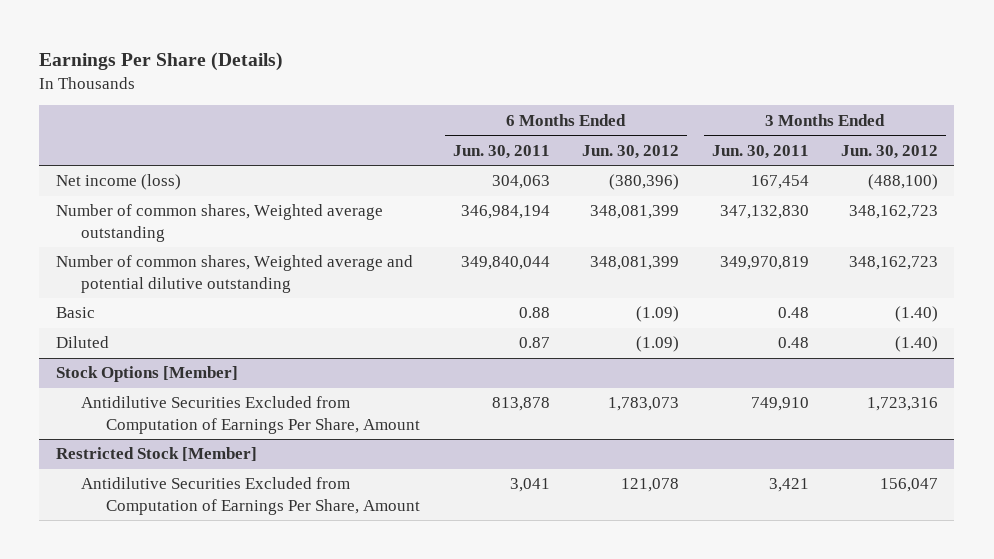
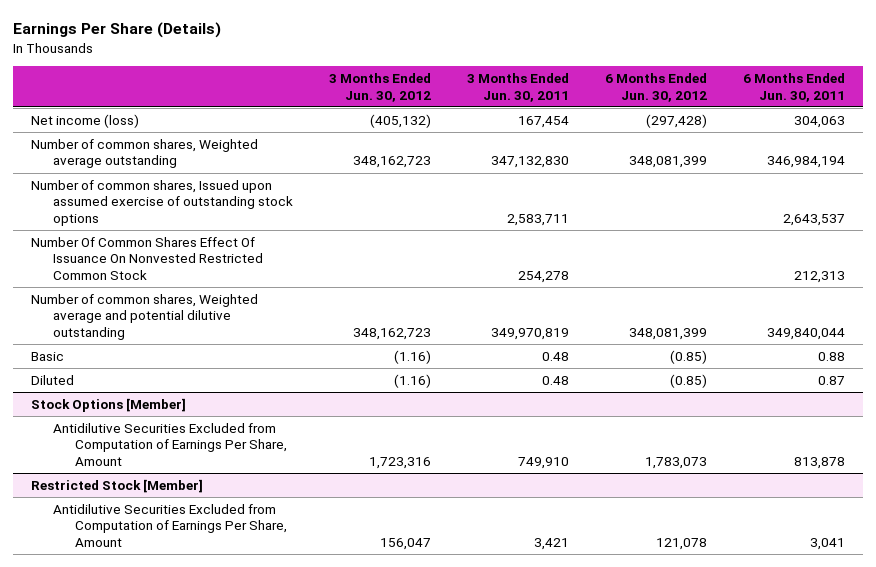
[609,174,680,191] (380,396) -> [645,113,707,128] (297,428)
[867,174,938,191] (488,100) -> [369,113,431,128] (405,132)
none -> [30,179,293,226] Number of common shares, Issued upon assumed exercise of outstanding stock options
none -> [30,236,263,280] Number Of Common Shares Effect Of Issuance On Nonvested Restricted Common Stock
[636,306,680,323] (1.09) -> [669,349,707,364] (0.85)
[894,306,938,323] (1.40) -> [393,349,431,364] (1.16)
[636,336,680,353] (1.09) -> [669,373,707,388] (0.85)
[894,336,938,353] (1.40) -> [393,373,431,388] (1.16)

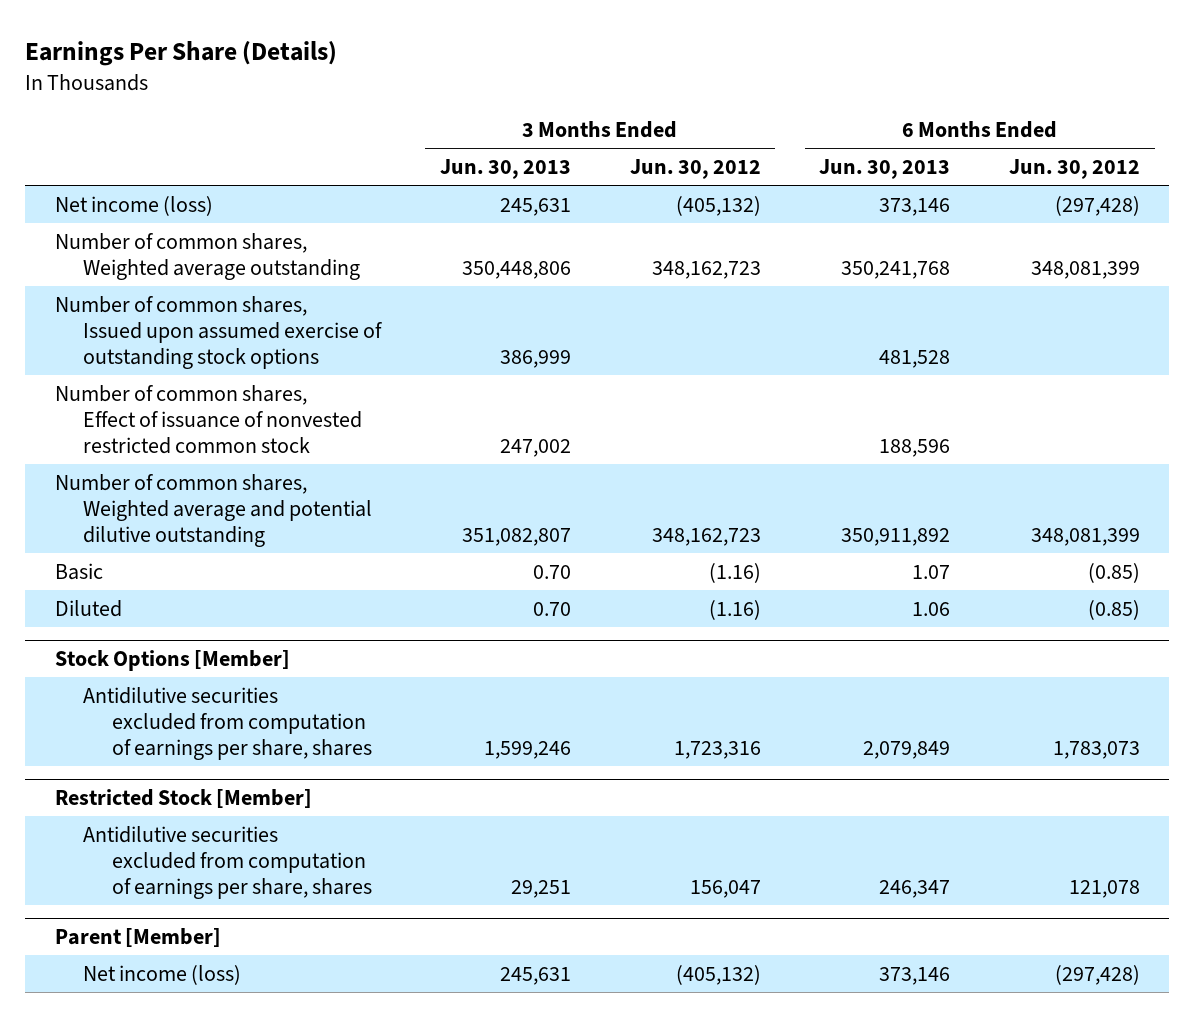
[466,73,569,102] 3 Months Ended Jun. 30, 2011 -> none
[742,73,845,102] 6 Months Ended Jun. 30, 2011 -> none
none -> [439,159,571,180] Jun. 30, 2013
none -> [819,159,951,180] Jun. 30, 2013
[30,236,263,280] Number Of Common Shares Effect Of Issuance On Nonvested Restricted Common Stock -> [54,384,363,454] Number of common shares, Effect of issuance of nonvested restricted common stock
[52,422,287,466] Antidilutive Securities Excluded from Computation of Earnings Per Share, Amount -> [83,686,372,760] Antidilutive securities excluded from computation of earnings per share, shares
[52,503,287,547] Antidilutive Securities Excluded from Computation of Earnings Per Share, Amount -> [83,825,372,899] Antidilutive securities excluded from computation of earnings per share, shares
none -> [54,927,221,947] Parent [Member]
none -> [83,964,242,985] Net income (loss)

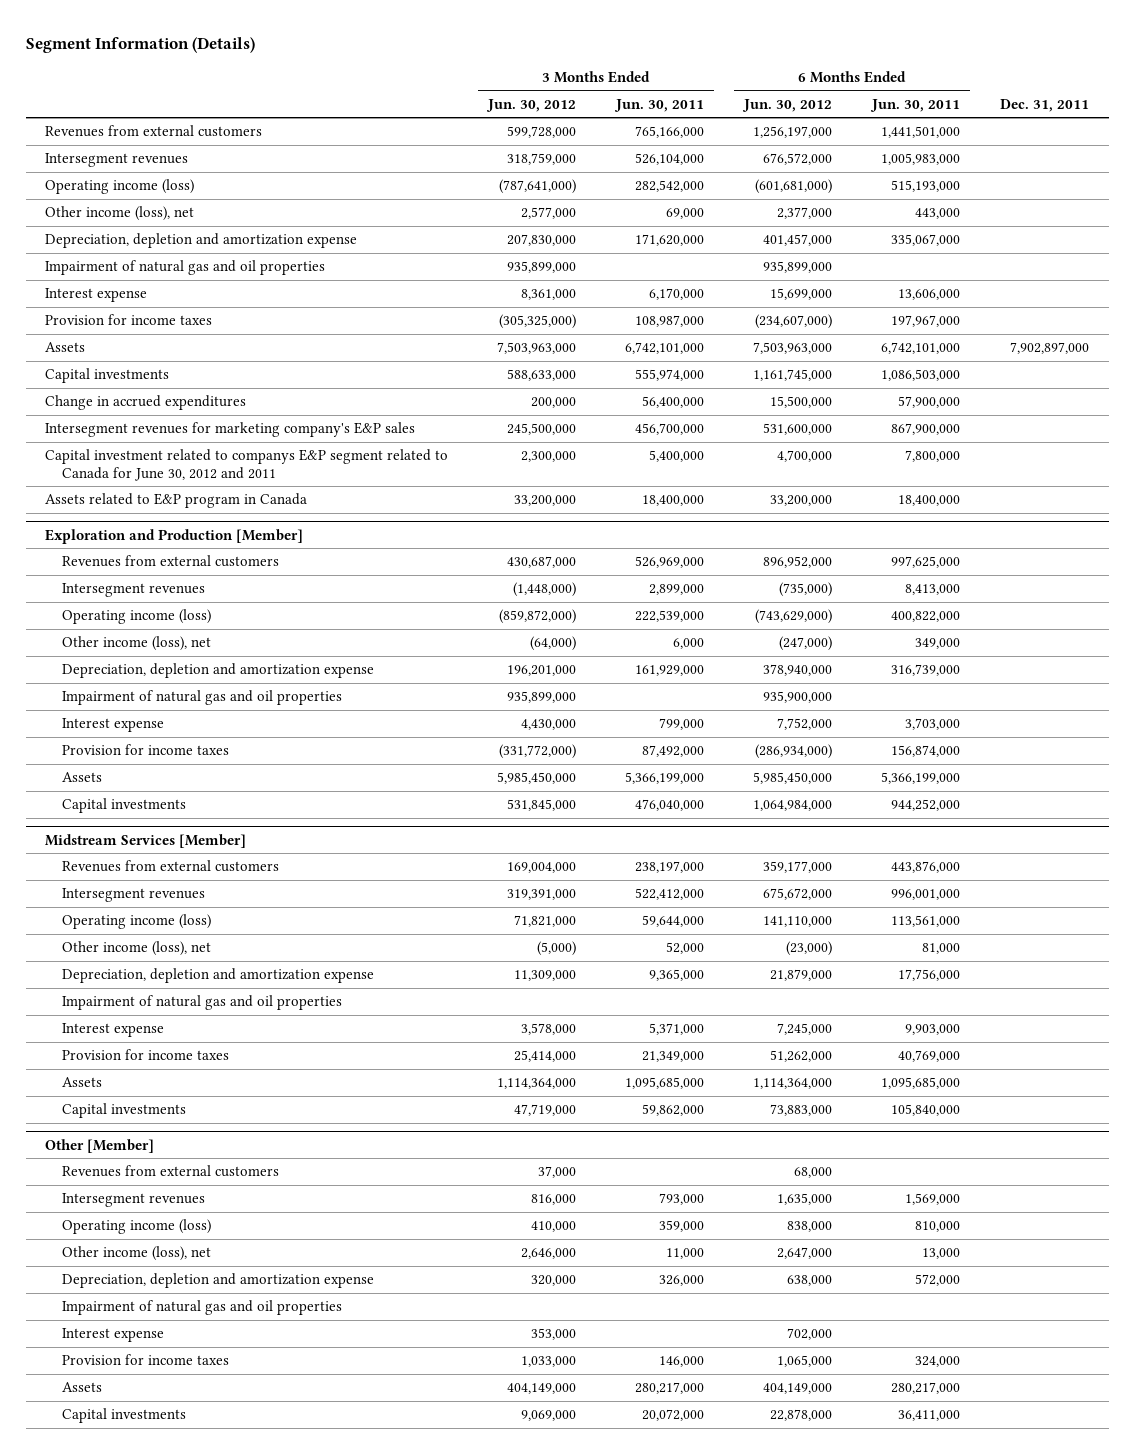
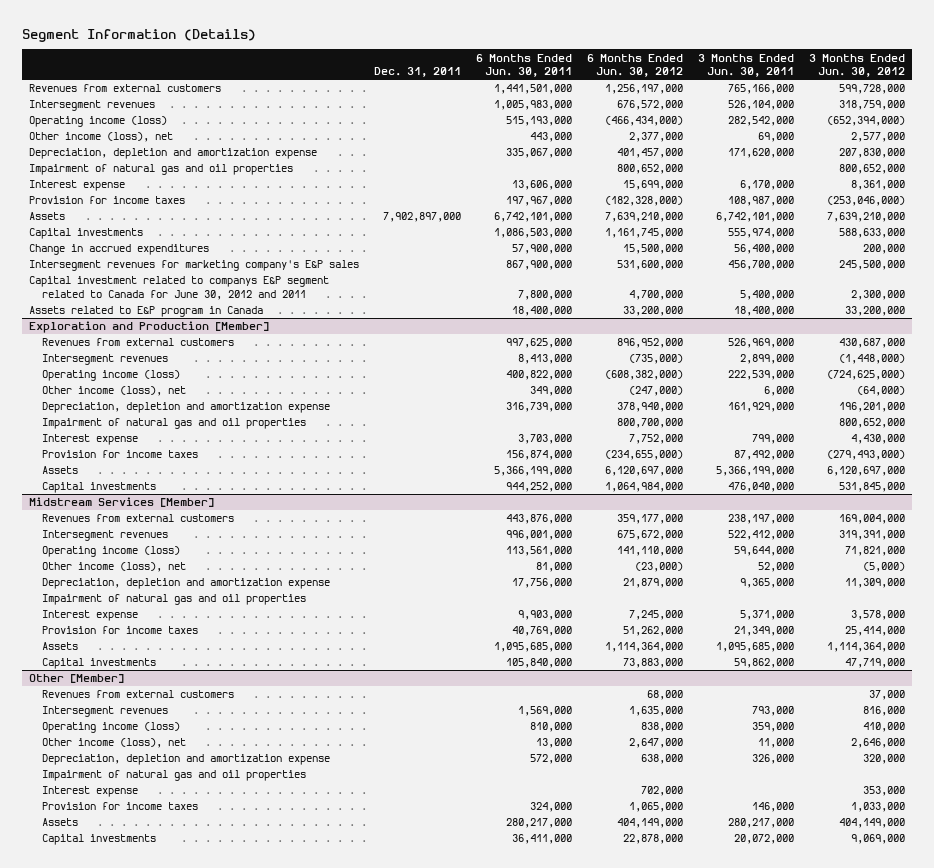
[499,179,577,195] (787,641,000) -> [826,116,905,127] (652,394,000)
[755,179,833,195] (601,681,000) -> [605,116,684,127] (466,434,000)
[507,261,577,274] 935,899,000 -> [838,164,905,175] 800,652,000
[763,261,833,274] 935,899,000 -> [617,164,684,175] 800,652,000
[499,314,577,330] (305,325,000) -> [826,196,905,207] (253,046,000)
[755,314,833,330] (234,607,000) -> [605,196,684,207] (182,328,000)
[497,342,577,355] 7,503,963,000 -> [826,212,905,223] 7,639,210,000
[753,342,833,355] 7,503,963,000 -> [605,212,684,223] 7,639,210,000
[499,609,577,625] (859,872,000) -> [826,370,905,381] (724,625,000)
[755,609,833,625] (743,629,000) -> [605,370,684,381] (608,382,000)
[507,691,577,704] 935,899,000 -> [838,418,905,429] 800,652,000
[763,691,833,704] 935,900,000 -> [617,418,684,429] 800,700,000
[499,744,577,760] (331,772,000) -> [826,450,905,461] (279,493,000)
[755,744,833,760] (286,934,000) -> [605,450,684,461] (234,655,000)
[497,772,577,785] 5,985,450,000 -> [826,466,905,477] 6,120,697,000
[753,772,833,785] 5,985,450,000 -> [605,466,684,477] 6,120,697,000

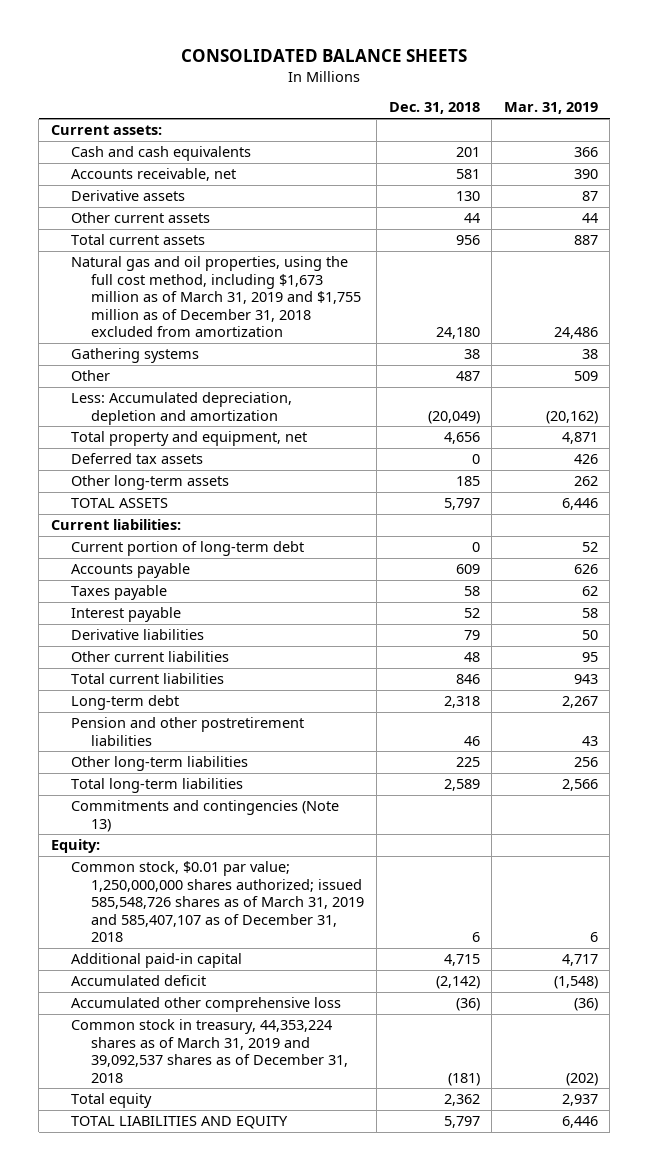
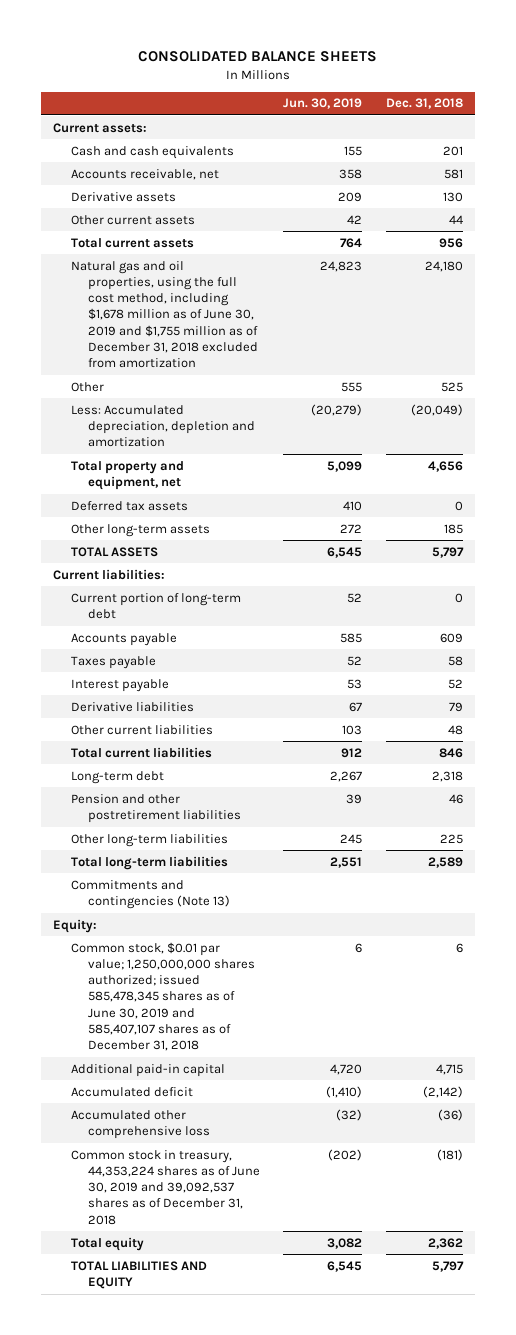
[503,102,598,115] Mar. 31, 2019 -> none
none -> [283,98,363,110] Jun. 30, 2019
[71,348,200,364] Gathering systems -> none
[71,256,362,338] Natural gas and oil properties, using the full cost method, including $1,673 million as of March 31, 2019 and $1,755 million as of December 31, 2018 excluded from amortization -> [70,260,259,369] Natural gas and oil properties, using the full cost method, including $1,678 million as of June 30, 2019 and $1,755 million as of December 31, 2018 excluded from amortization
[455,371,480,382] 487 -> [440,381,463,392] 525
[71,861,365,943] Common stock, $0.01 par value; 1,250,000,000 shares authorized; issued 585,548,726 shares as of March 31, 2019 and 585,407,107 as of December 31, 2018 -> [70,941,256,1052] Common stock, $0.01 par value; 1,250,000,000 shares authorized; issued 585,478,345 shares as of June 30, 2019 and 585,407,107 shares as of December 31, 2018
[71,1019,349,1083] Common stock in treasury, 44,353,224 shares as of March 31, 2019 and 39,092,537 shares as of December 31, 2018 -> [70,1149,261,1225] Common stock in treasury, 44,353,224 shares as of June 30, 2019 and 39,092,537 shares as of December 31, 2018

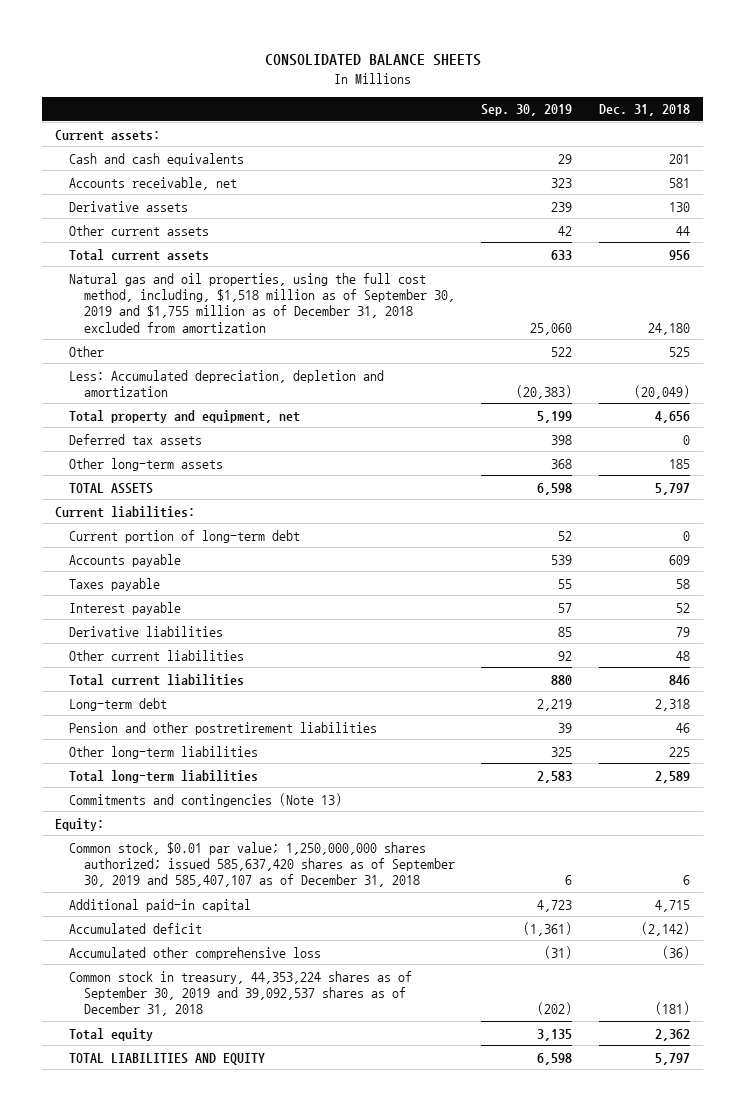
[283,98,363,110] Jun. 30, 2019 -> none
none -> [481,104,573,117] Sep. 30, 2019
[70,260,259,369] Natural gas and oil properties, using the full cost method, including $1,678 million as of June 30, 2019 and $1,755 million as of December 31, 2018 excluded from amortization -> [69,272,455,333] Natural gas and oil properties, using the full cost method, including, $1,518 million as of September 30, 2019 and $1,755 million as of December 31, 2018 excluded from amortization
[70,941,256,1052] Common stock, $0.01 par value; 1,250,000,000 shares authorized; issued 585,478,345 shares as of June 30, 2019 and 585,407,107 shares as of December 31, 2018 -> [69,841,455,888] Common stock, $0.01 par value; 1,250,000,000 shares authorized; issued 585,637,420 shares as of September 30, 2019 and 585,407,107 as of December 31, 2018
[70,1149,261,1225] Common stock in treasury, 44,353,224 shares as of June 30, 2019 and 39,092,537 shares as of December 31, 2018 -> [69,970,413,1017] Common stock in treasury, 44,353,224 shares as of September 30, 2019 and 39,092,537 shares as of December 31, 2018

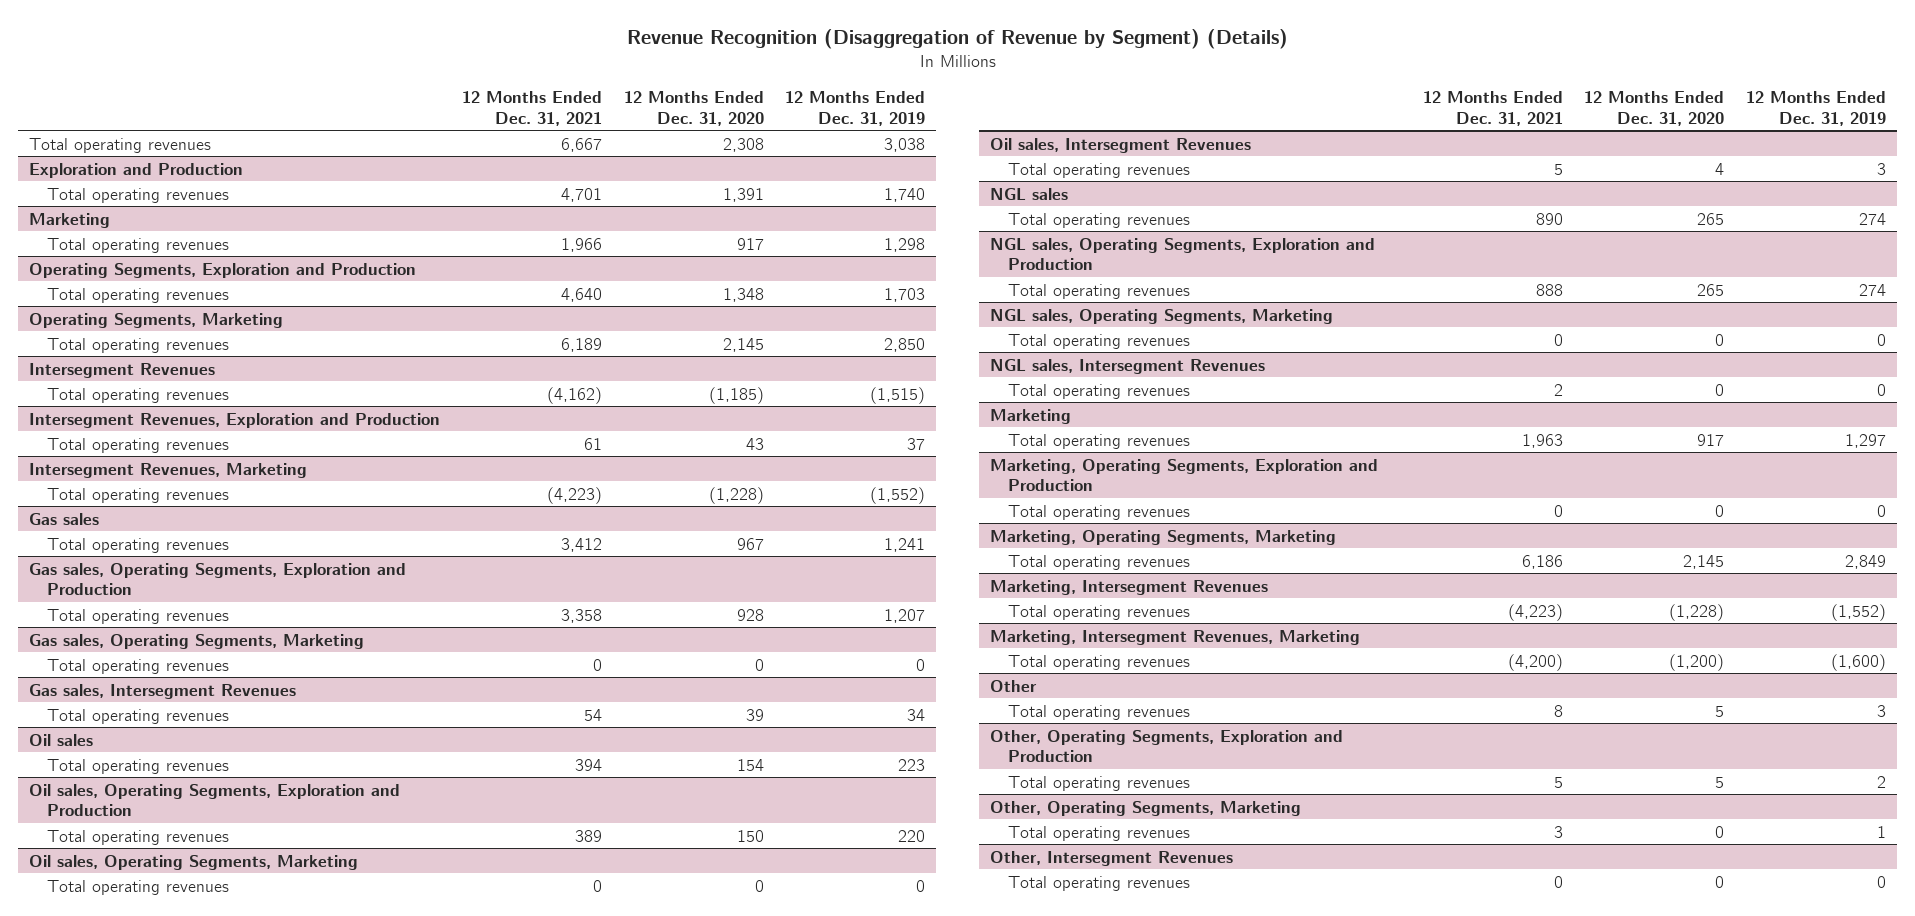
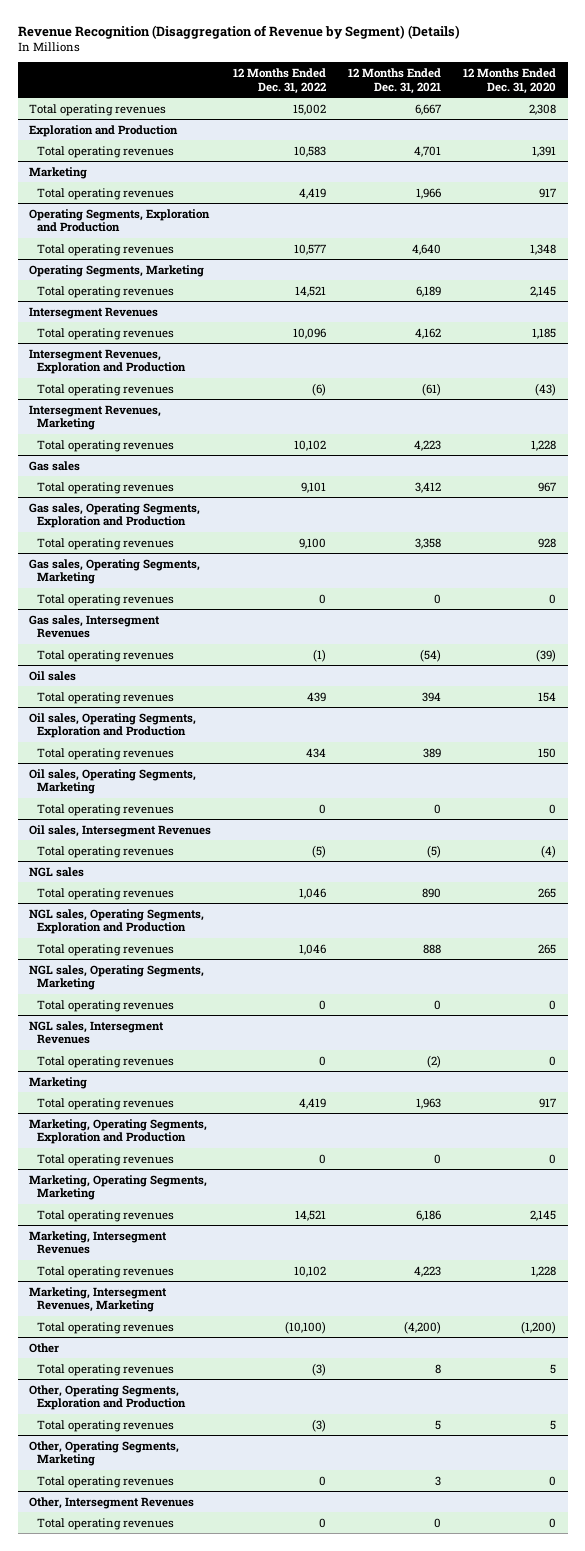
[785,90,926,126] 12 Months Ended Dec. 31, 2019 -> none
none -> [233,68,327,94] 12 Months Ended Dec. 31, 2022
[546,386,602,404] (4,162) -> [415,327,442,339] 4,162
[708,386,764,404] (1,185) -> [532,327,557,339] 1,185
[583,437,602,450] 61 -> [422,382,442,396] (61)
[745,437,764,450] 43 -> [535,382,557,396] (43)
[546,486,602,504] (4,223) -> [414,439,442,451] 4,223
[708,486,764,504] (1,228) -> [531,439,557,451] 1,228
[583,708,602,721] 54 -> [420,648,442,662] (54)
[745,708,764,721] 39 -> [536,648,557,662] (39)
[1553,163,1563,175] 5 -> [427,844,442,858] (5)
[1715,162,1725,175] 4 -> [541,844,557,858] (4)
[1553,383,1563,396] 2 -> [427,1054,442,1068] (2)
[1507,603,1563,621] (4,223) -> [414,1265,442,1277] 4,223
[1669,603,1725,621] (1,228) -> [531,1265,557,1277] 1,228

